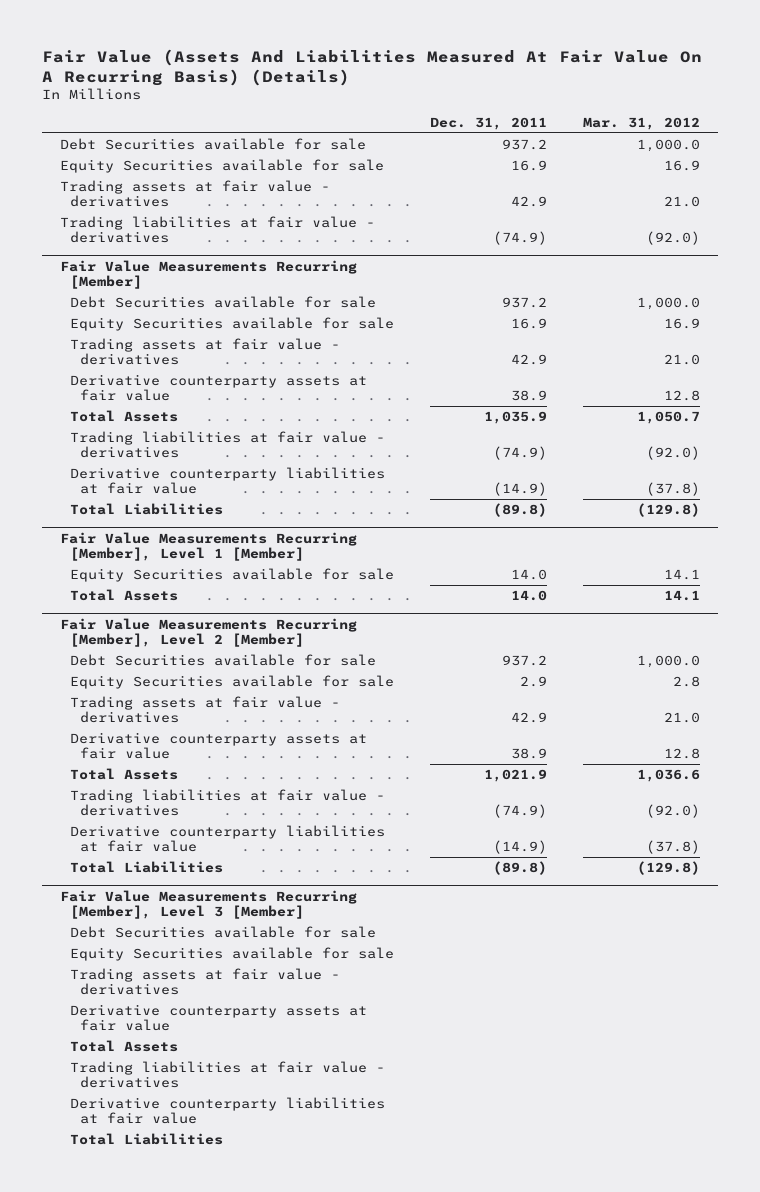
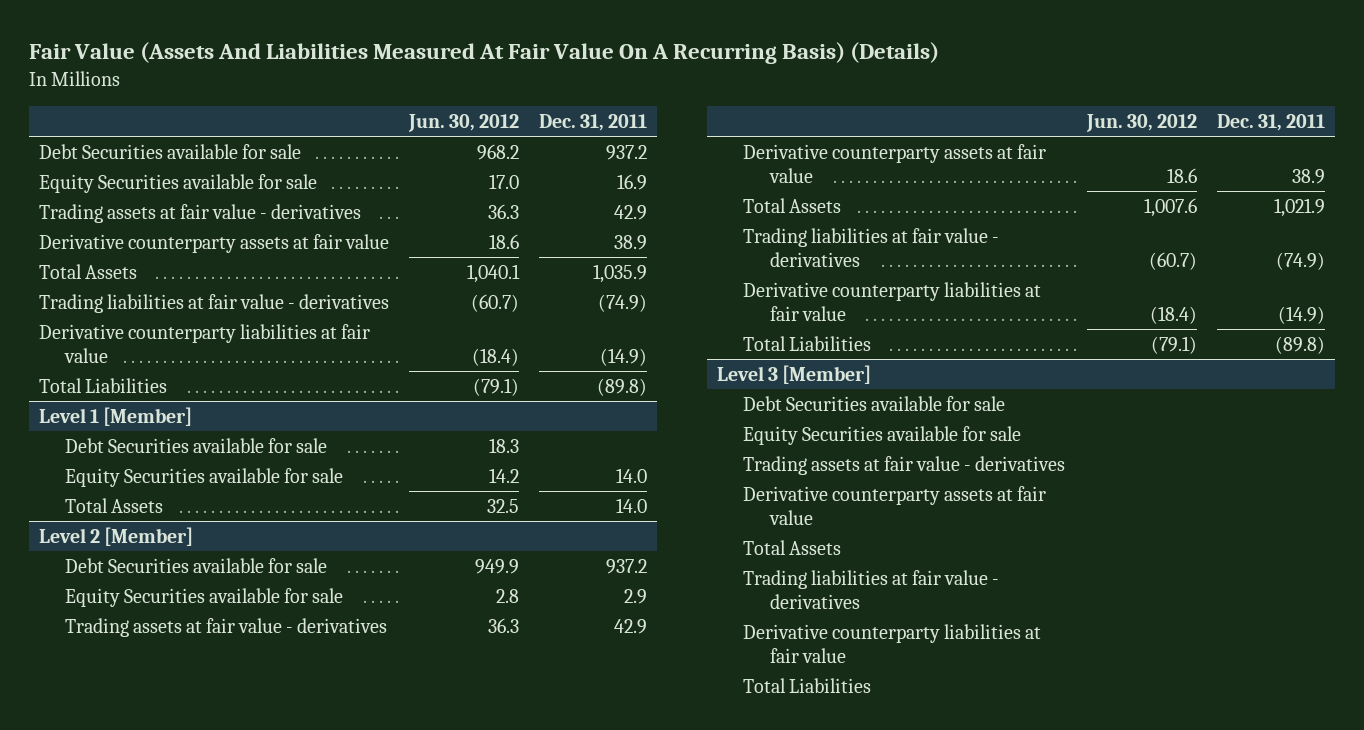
[583,117,701,131] Mar. 31, 2012 -> none
none -> [407,113,519,132] Jun. 30, 2012
[59,215,375,244] Trading liabilities at fair value - derivatives -> none
[59,259,357,289] Fair Value Measurements Recurring [Member] -> none
[69,295,376,308] Debt Securities available for sale -> none
[69,316,394,331] Equity Securities available for sale -> none
[69,337,340,366] Trading assets at fair value - derivatives -> none
[59,531,357,561] Fair Value Measurements Recurring [Member], Level 1 [Member] -> none
none -> [38,406,192,426] Level 1 [Member]
none -> [65,437,328,453] Debt Securities available for sale
[59,617,357,647] Fair Value Measurements Recurring [Member], Level 2 [Member] -> none
none -> [38,526,193,546] Level 2 [Member]
[59,889,357,919] Fair Value Measurements Recurring [Member], Level 3 [Member] -> none
none -> [716,364,871,384] Level 3 [Member]

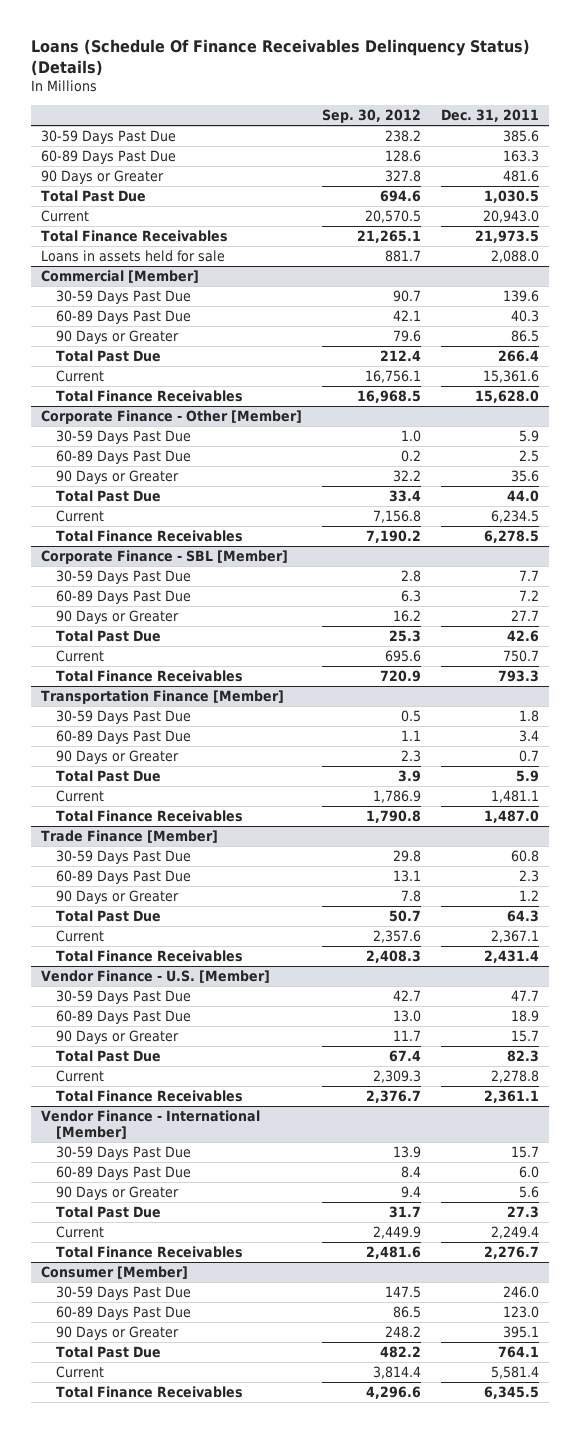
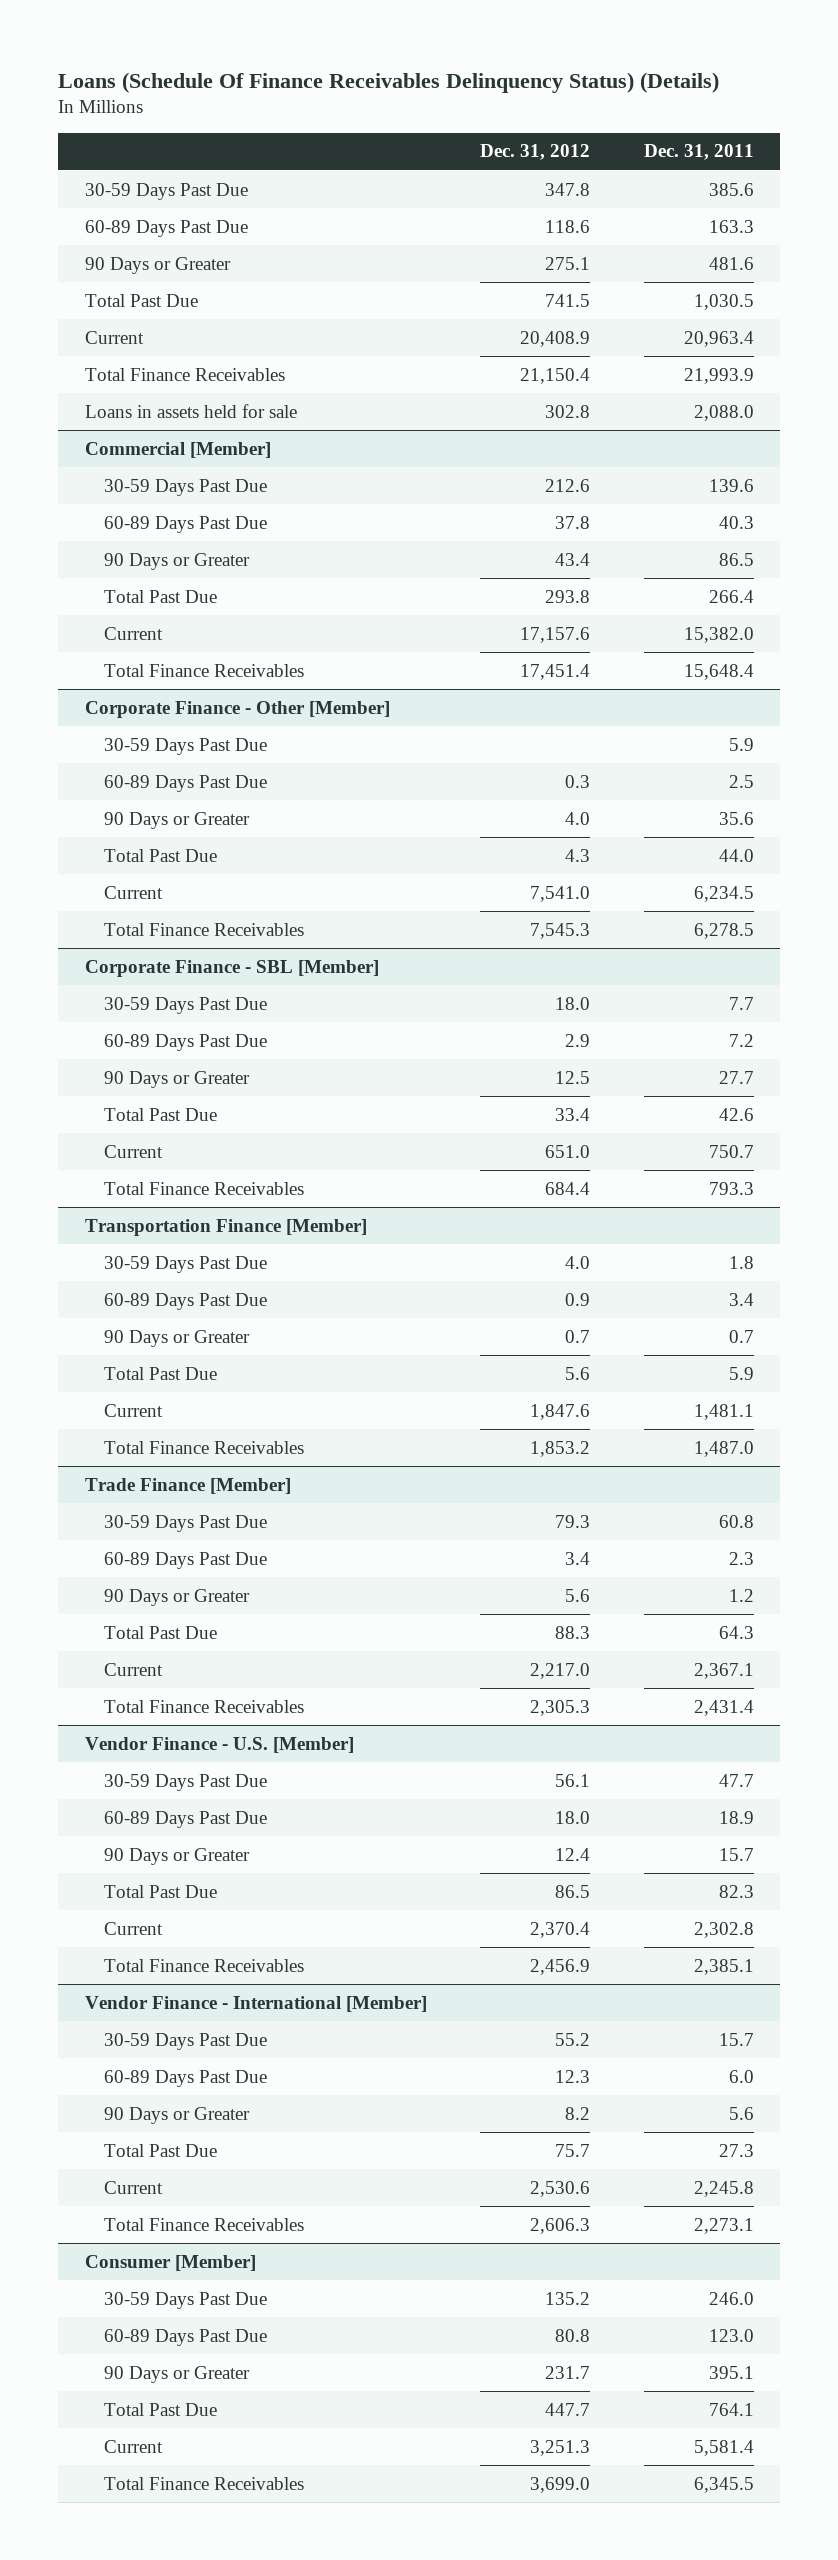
[321,109,421,124] Sep. 30, 2012 -> none
none -> [480,144,591,161] Dec. 31, 2012
[482,210,539,224] 20,943.0 -> [683,330,754,347] 20,963.4
[474,230,539,244] 21,973.5 -> [683,367,754,384] 21,993.9
[482,370,539,384] 15,361.6 -> [683,626,754,643] 15,382.0
[474,390,539,404] 15,628.0 -> [683,663,754,680] 15,648.4
[490,1070,539,1084] 2,278.8 -> [693,1921,754,1938] 2,302.8
[483,1090,539,1104] 2,361.1 -> [693,1958,754,1975] 2,385.1
[490,1226,539,1240] 2,249.4 -> [693,2180,754,2197] 2,245.8
[483,1246,539,1260] 2,276.7 -> [693,2217,754,2234] 2,273.1

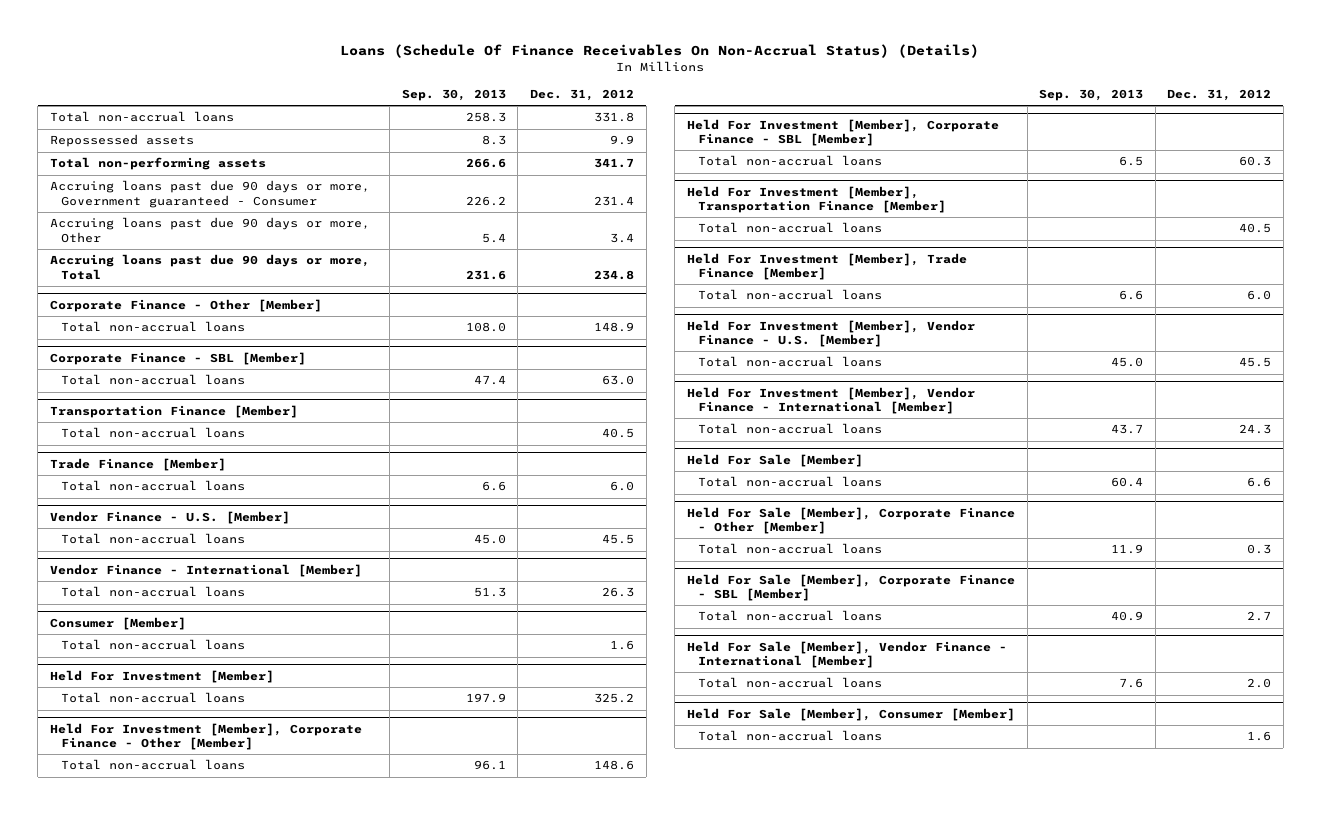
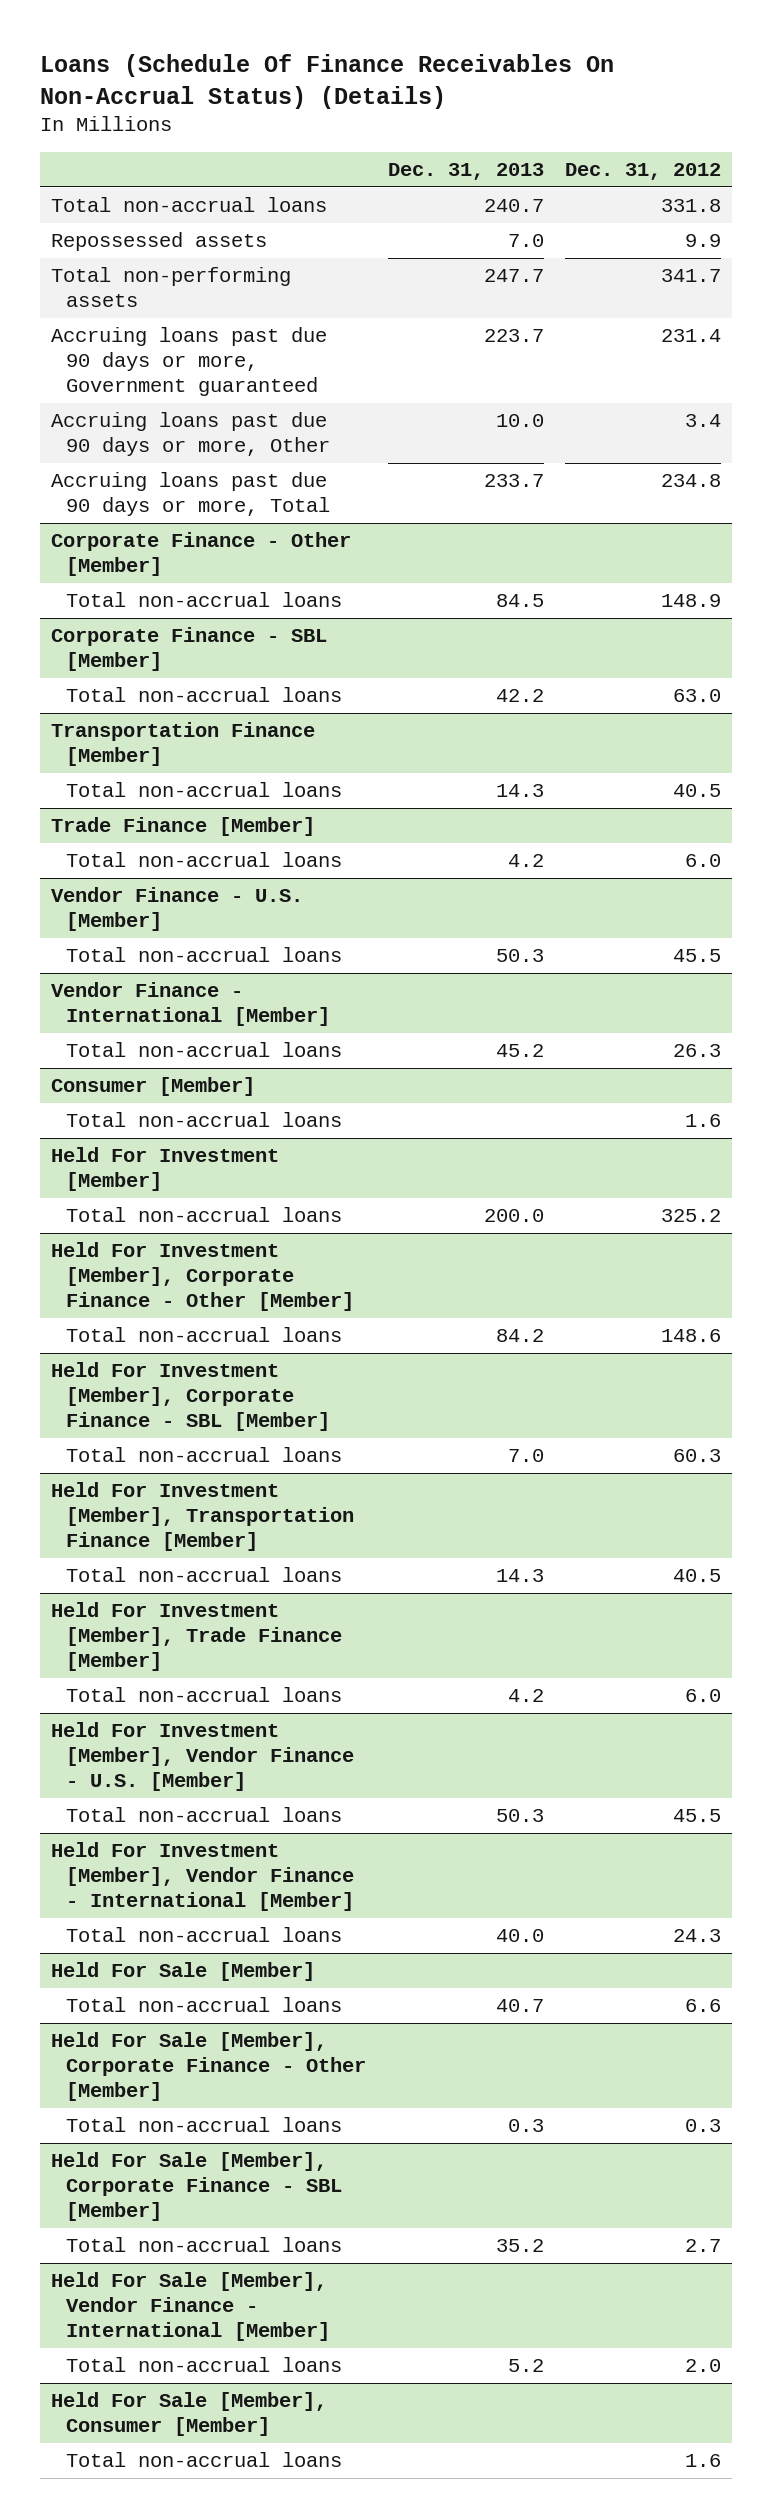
[401,88,506,101] Sep. 30, 2013 -> none
none -> [387,163,544,181] Dec. 31, 2013
[49,180,370,208] Accruing loans past due 90 days or more, Government guaranteed - Consumer -> [50,327,327,397] Accruing loans past due 90 days or more, Government guaranteed

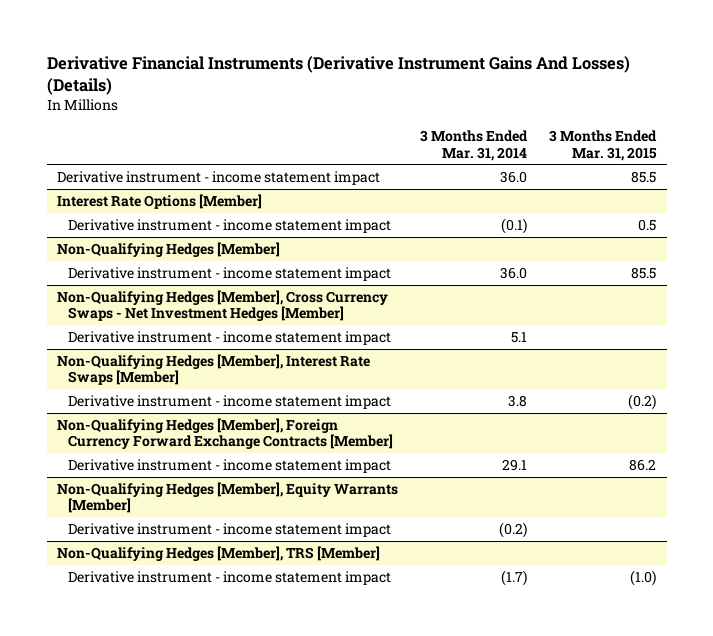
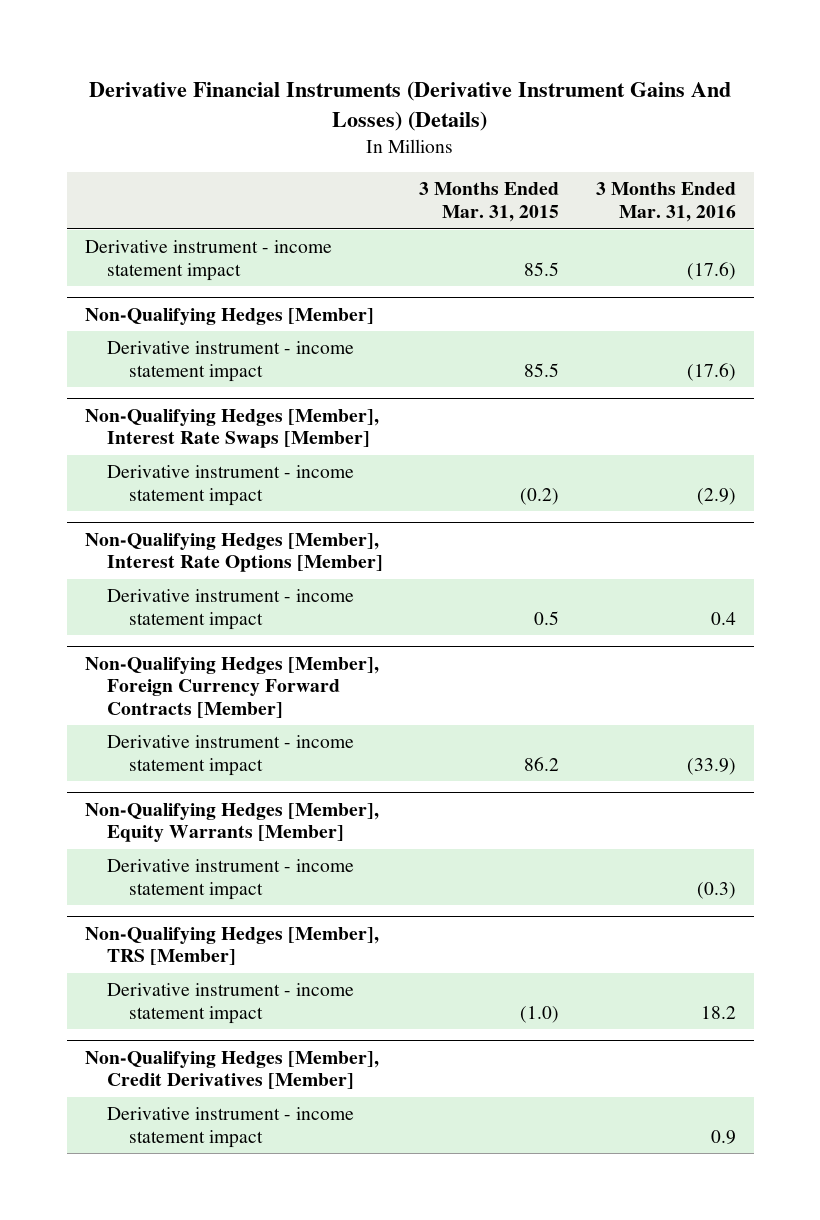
[420,130,529,161] 3 Months Ended Mar. 31, 2014 -> none
none -> [595,182,736,223] 3 Months Ended Mar. 31, 2016
[57,193,263,209] Interest Rate Options [Member] -> none
[67,218,391,233] Derivative instrument - income statement impact -> none
[57,289,389,322] Non-Qualifying Hedges [Member], Cross Currency Swaps - Net Investment Hedges [Member] -> none
[67,330,391,345] Derivative instrument - income statement impact -> none
none -> [84,532,383,573] Non-Qualifying Hedges [Member], Interest Rate Options [Member]
none -> [106,589,354,630] Derivative instrument - income statement impact
[57,417,393,450] Non-Qualifying Hedges [Member], Foreign Currency Forward Exchange Contracts [Member] -> [84,656,379,718] Non-Qualifying Hedges [Member], Foreign Currency Forward Contracts [Member]
none -> [84,1050,379,1090] Non-Qualifying Hedges [Member], Credit Derivatives [Member]
none -> [106,1107,354,1148] Derivative instrument - income statement impact

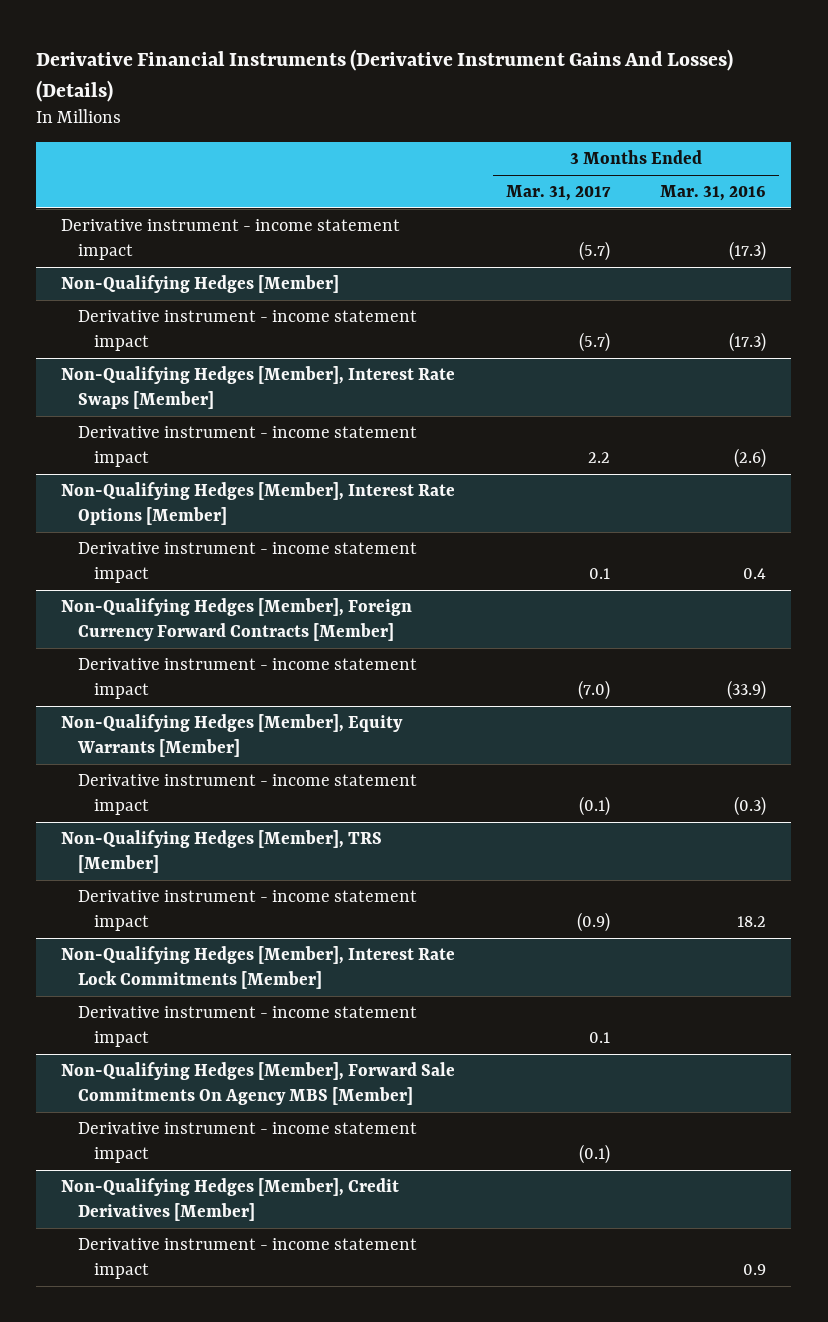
[419,182,560,223] 3 Months Ended Mar. 31, 2015 -> none
none -> [505,185,611,202] Mar. 31, 2017
[686,261,736,280] (17.6) -> [729,241,767,262] (17.3)
[686,362,736,381] (17.6) -> [729,332,767,353] (17.3)
[696,487,736,505] (2.9) -> [734,448,767,469] (2.6)
none -> [61,945,456,990] Non-Qualifying Hedges [Member], Interest Rate Lock Commitments [Member]
none -> [77,1005,417,1048] Derivative instrument - income statement impact
none -> [61,1061,456,1106] Non-Qualifying Hedges [Member], Forward Sale Commitments On Agency MBS [Member]
none -> [77,1121,417,1164] Derivative instrument - income statement impact

